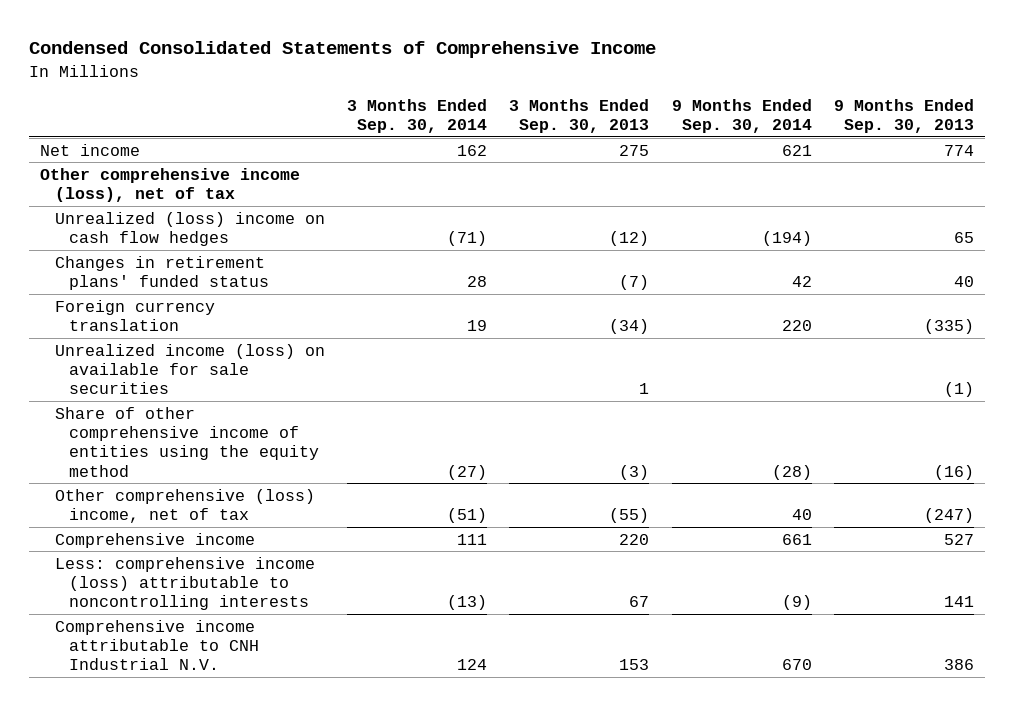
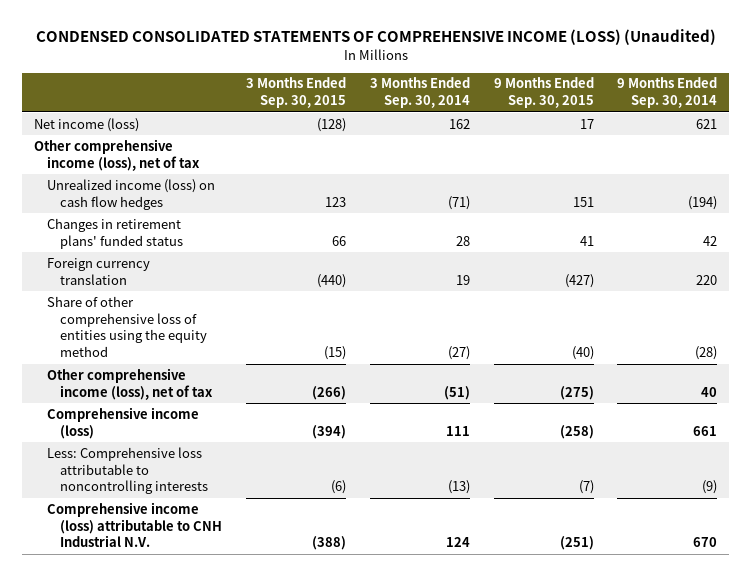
[28,41,656,59] Condensed Consolidated Statements of Comprehensive Income -> [35,29,716,46] CONDENSED CONSOLIDATED STATEMENTS OF COMPREHENSIVE INCOME (LOSS) (Unaudited)
[509,98,650,134] 3 Months Ended Sep. 30, 2013 -> none
[834,98,975,134] 9 Months Ended Sep. 30, 2013 -> none
none -> [246,77,347,109] 3 Months Ended Sep. 30, 2015
none -> [493,77,594,109] 9 Months Ended Sep. 30, 2015
[39,143,140,156] Net income -> [33,117,139,132] Net income (loss)
[54,211,325,246] Unrealized (loss) income on cash flow hedges -> [47,178,216,210] Unrealized income (loss) on cash flow hedges
[54,343,325,395] Unrealized income (loss) on available for sale securities -> none
[54,406,320,477] Share of other comprehensive income of entities using the equity method -> [47,295,208,358] Share of other comprehensive loss of entities using the equity method
[54,488,315,523] Other comprehensive (loss) income, net of tax -> [47,367,214,400] Other comprehensive income (loss), net of tax
[54,532,255,548] Comprehensive income -> [47,406,200,439] Comprehensive income (loss)
[54,556,315,611] Less: comprehensive income (loss) attributable to noncontrolling interests -> [47,446,209,495] Less: Comprehensive loss attributable to noncontrolling interests
[54,619,260,671] Comprehensive income attributable to CNH Industrial N.V. -> [47,501,223,548] Comprehensive income (loss) attributable to CNH Industrial N.V.

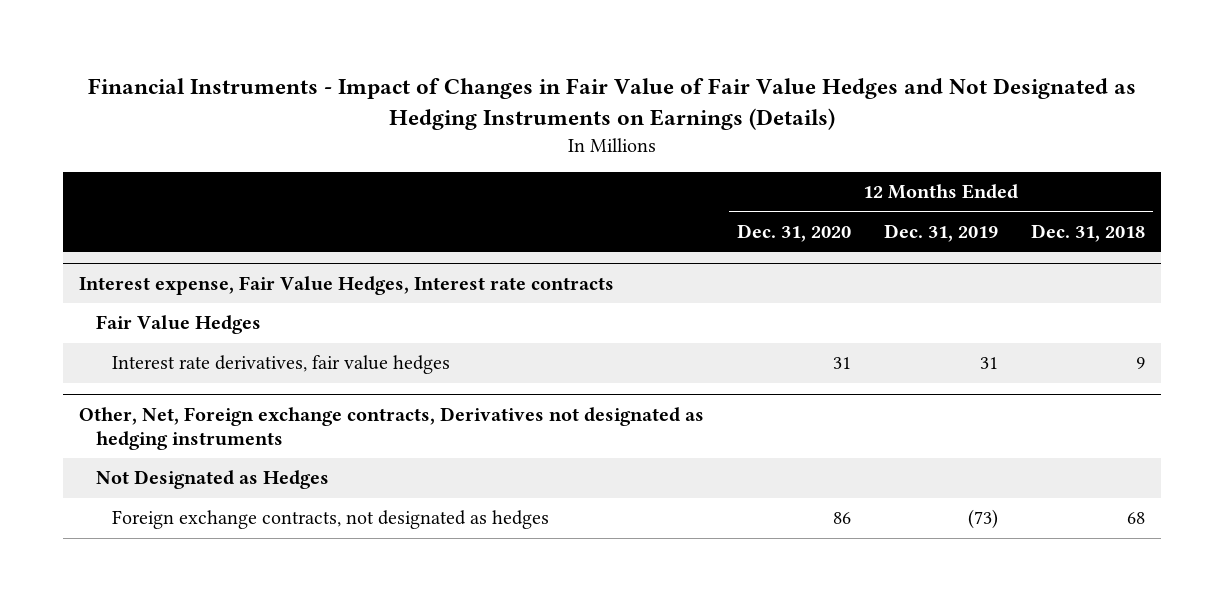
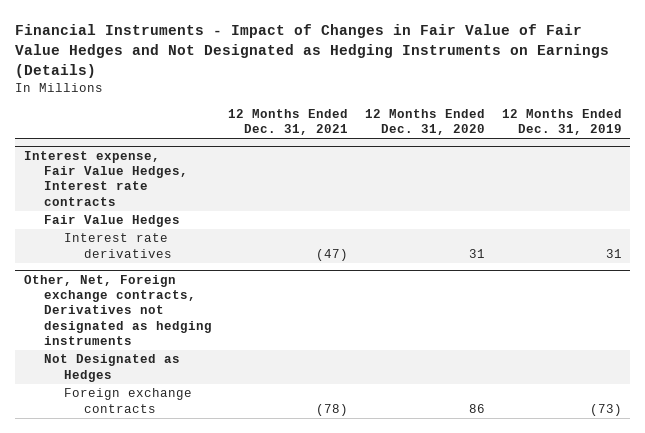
[1030,223,1145,242] Dec. 31, 2018 -> none
none -> [228,108,349,136] 12 Months Ended Dec. 31, 2021
[111,355,450,375] Interest rate derivatives, fair value hedges -> [63,233,172,258] Interest rate derivatives
[111,510,549,530] Foreign exchange contracts, not designated as hedges -> [63,388,192,413] Foreign exchange contracts

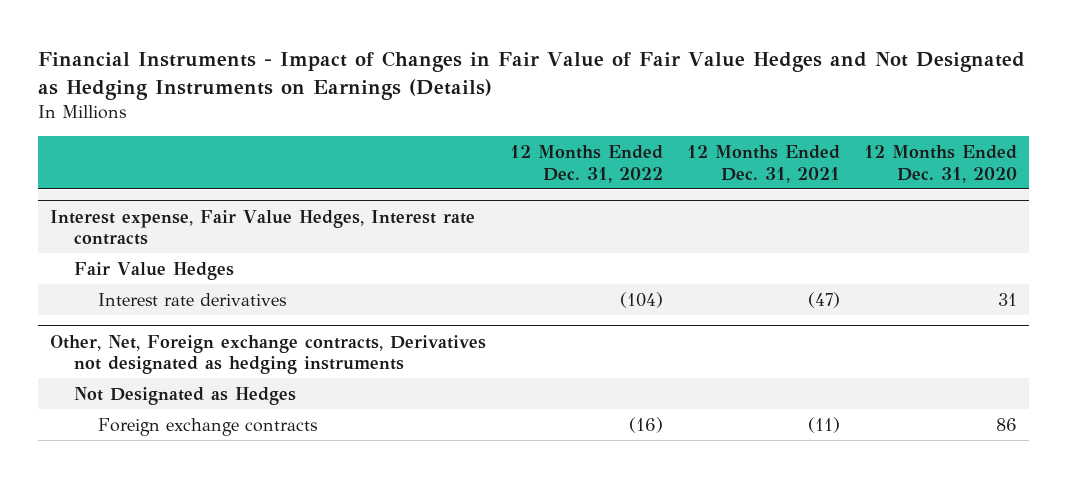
[501,108,622,136] 12 Months Ended Dec. 31, 2019 -> none
none -> [509,144,663,183] 12 Months Ended Dec. 31, 2022
[316,403,349,416] (78) -> [807,416,840,433] (11)

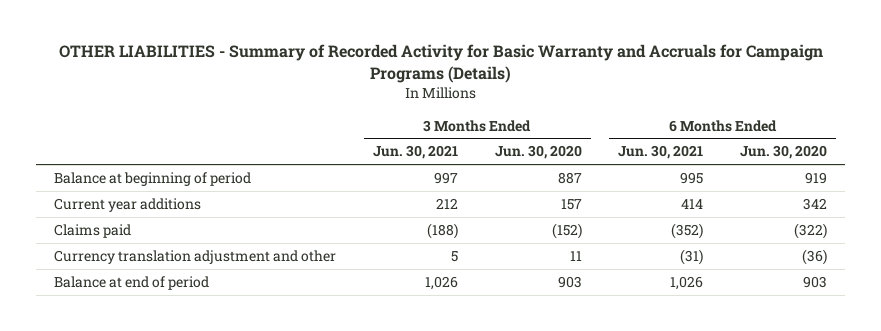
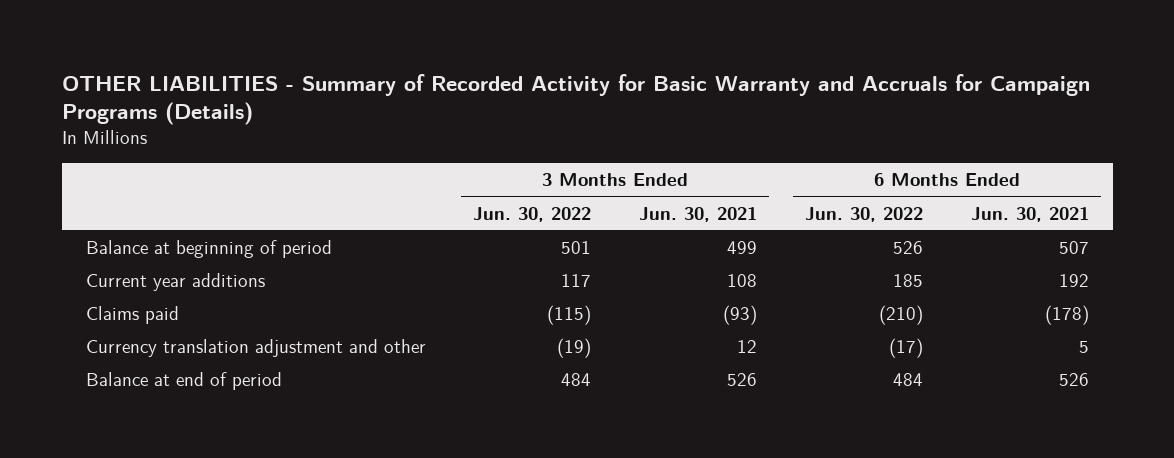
[494,145,582,160] Jun. 30, 2020 -> none
[740,145,828,160] Jun. 30, 2020 -> none
none -> [473,206,592,222] Jun. 30, 2022
none -> [805,206,924,222] Jun. 30, 2022
[433,171,458,184] 997 -> [727,241,758,255] 499
[680,171,704,184] 995 -> [1058,241,1089,255] 507
[435,197,458,209] 212 -> [727,274,758,288] 108
[681,198,704,209] 414 -> [1058,274,1089,288] 192
[426,222,458,239] (188) -> [723,305,758,326] (93)
[671,222,704,239] (352) -> [1044,305,1089,326] (178)
[450,250,458,262] 5 -> [737,340,758,354] 12
[680,248,704,265] (31) -> [1078,341,1089,354] 5
[424,275,458,290] 1,026 -> [727,373,758,387] 526
[670,275,704,290] 1,026 -> [1058,373,1089,387] 526

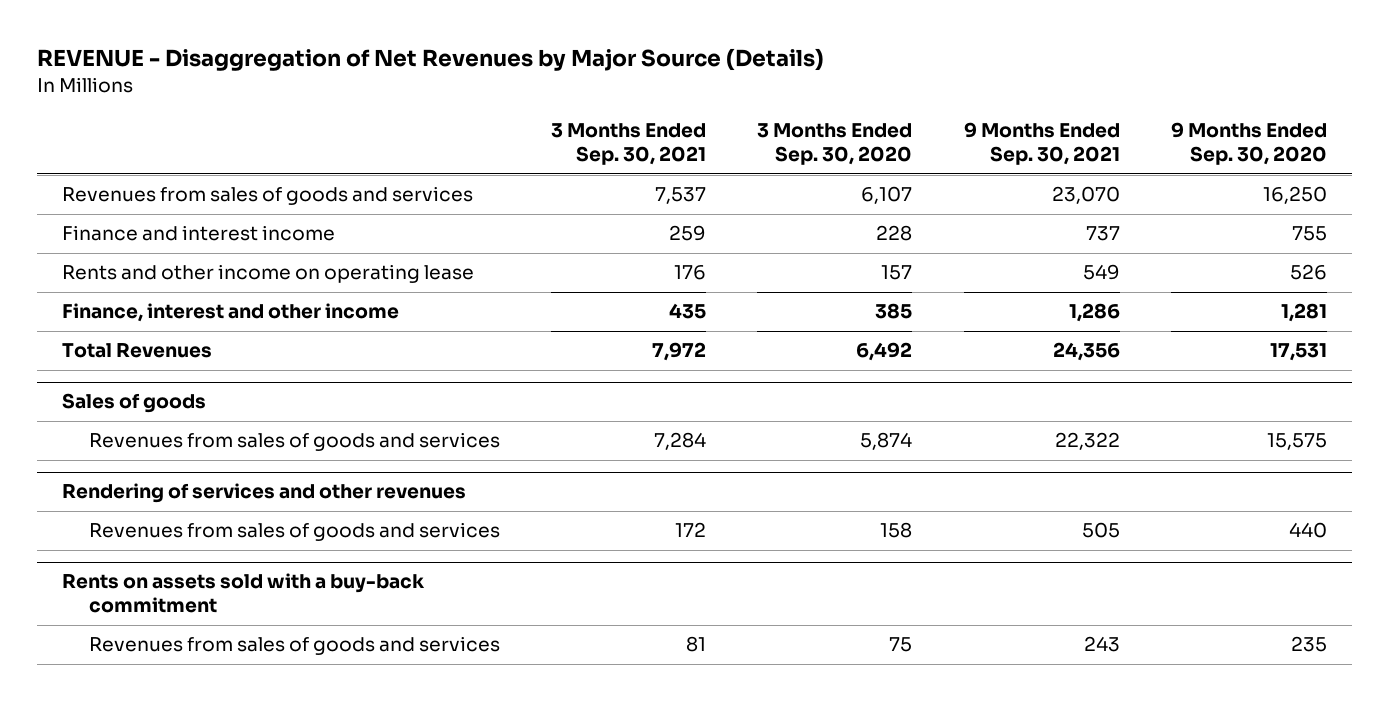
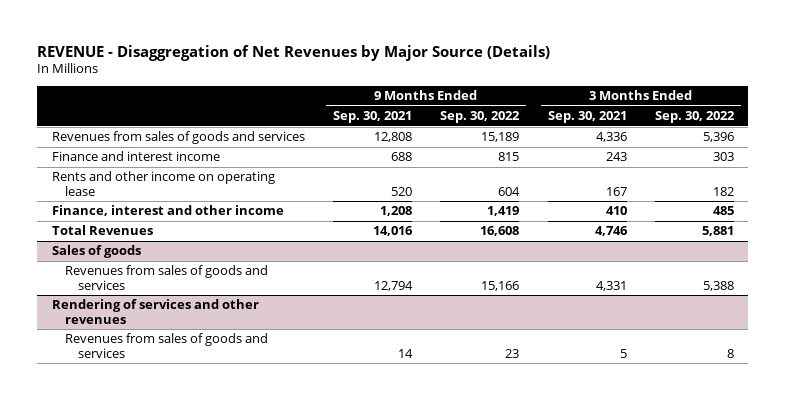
[757,123,913,166] 3 Months Ended Sep. 30, 2020 -> none
[1170,122,1327,166] 9 Months Ended Sep. 30, 2020 -> none
none -> [440,111,521,124] Sep. 30, 2022
none -> [655,111,736,124] Sep. 30, 2022
[655,187,707,205] 7,537 -> [595,132,627,143] 4,336
[1051,186,1120,205] 23,070 -> [373,132,412,143] 12,808
[669,225,707,242] 259 -> [605,152,627,162] 243
[1085,226,1120,242] 737 -> [390,152,412,162] 688
[674,265,707,281] 176 -> [605,186,627,196] 167
[1082,264,1120,281] 549 -> [390,186,412,196] 520
[669,303,707,320] 435 -> [605,206,627,216] 410
[1068,303,1120,323] 1,286 -> [379,206,412,217] 1,208
[652,342,707,362] 7,972 -> [594,226,628,237] 4,746
[1052,342,1120,362] 24,356 -> [372,226,413,237] 14,016
[654,432,707,451] 7,284 -> [595,280,627,291] 4,331
[1054,432,1120,451] 22,322 -> [373,280,413,291] 12,794
[62,573,426,614] Rents on assets sold with a buy-back commitment -> none
[89,636,501,656] Revenues from sales of goods and services -> none
[675,522,707,538] 172 -> [619,348,627,358] 5
[1081,522,1120,539] 505 -> [397,348,413,358] 14

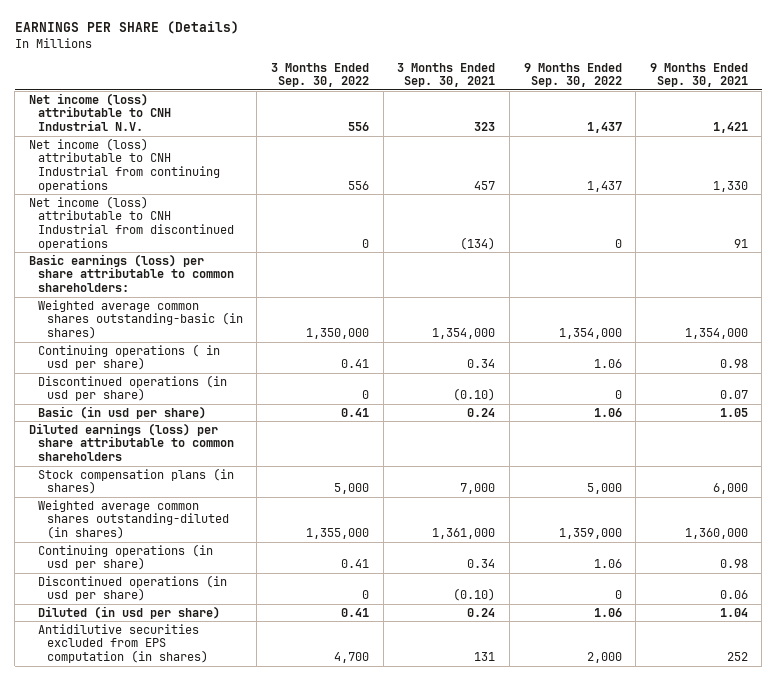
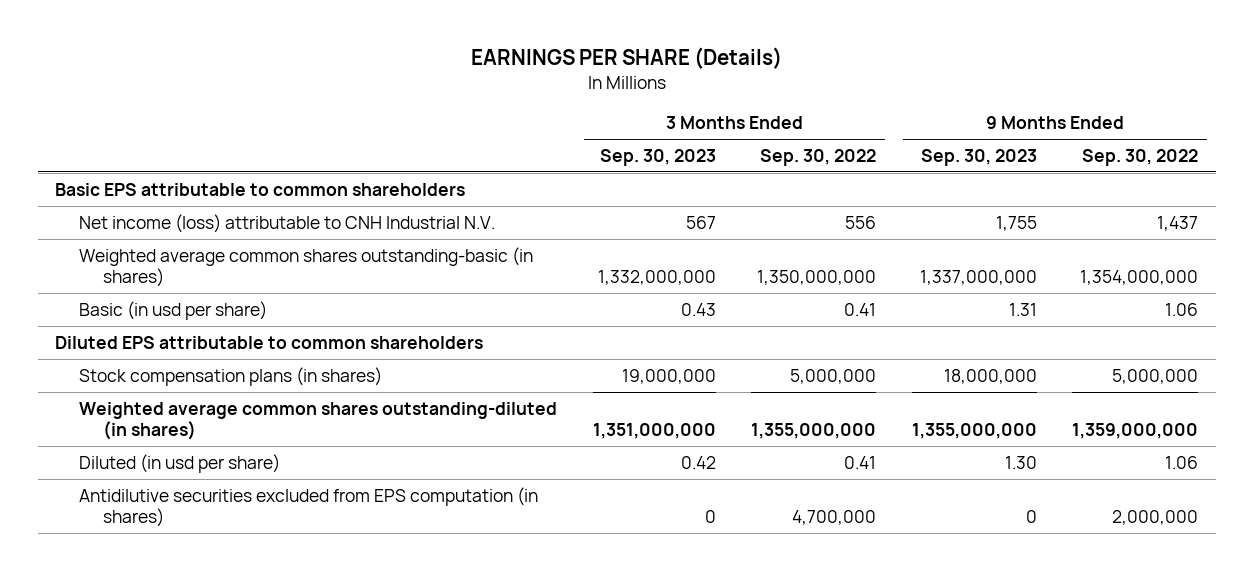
[397,62,496,88] 3 Months Ended Sep. 30, 2021 -> none
[649,62,748,88] 9 Months Ended Sep. 30, 2021 -> none
none -> [599,148,716,166] Sep. 30, 2023
none -> [920,148,1037,166] Sep. 30, 2023
none -> [55,182,466,196] Basic EPS attributable to common shareholders
[28,137,220,192] Net income (loss) attributable to CNH Industrial from continuing operations -> none
[28,195,234,250] Net income (loss) attributable to CNH Industrial from discontinued operations -> none
[28,253,234,293] Basic earnings (loss) per share attributable to common shareholders: -> none
[37,343,220,371] Continuing operations ( in usd per share) -> none
[37,374,227,402] Discontinued operations (in usd per share) -> none
[306,328,370,340] 1,350,000 -> [757,270,877,286] 1,350,000,000
[558,328,622,340] 1,354,000 -> [1080,270,1199,286] 1,354,000,000
[37,543,213,571] Continuing operations (in usd per share) -> none
[37,574,227,602] Discontinued operations (in usd per share) -> none
[28,422,234,462] Diluted earnings (loss) per share attributable to common shareholders -> [55,335,484,349] Diluted EPS attributable to common shareholders
[334,483,370,495] 5,000 -> [790,368,877,384] 5,000,000
[586,483,622,495] 5,000 -> [1112,368,1199,384] 5,000,000
[306,528,370,540] 1,355,000 -> [751,423,877,440] 1,355,000,000
[558,528,622,540] 1,359,000 -> [1072,423,1199,440] 1,359,000,000
[334,652,370,664] 4,700 -> [792,510,877,526] 4,700,000
[586,652,622,664] 2,000 -> [1112,510,1199,526] 2,000,000

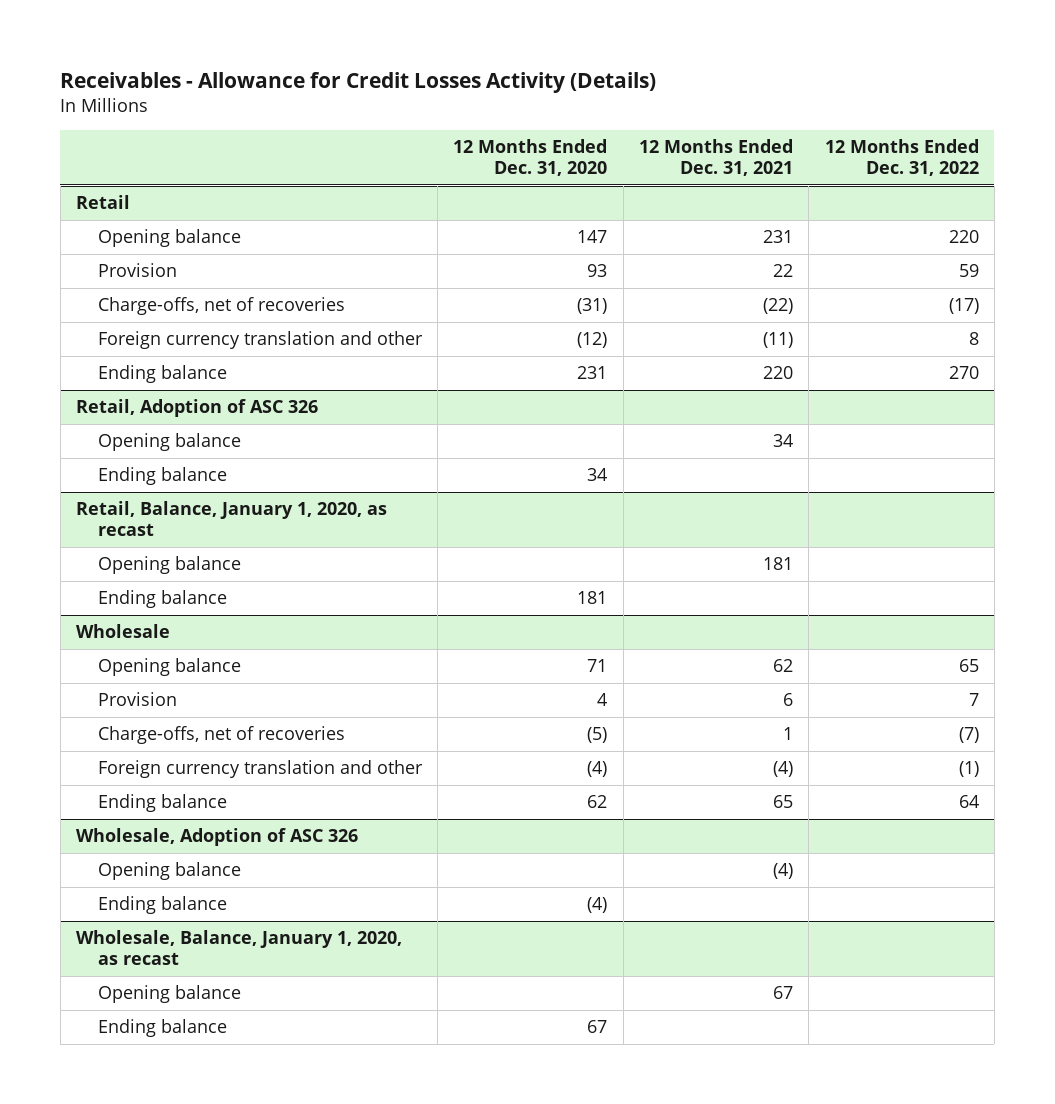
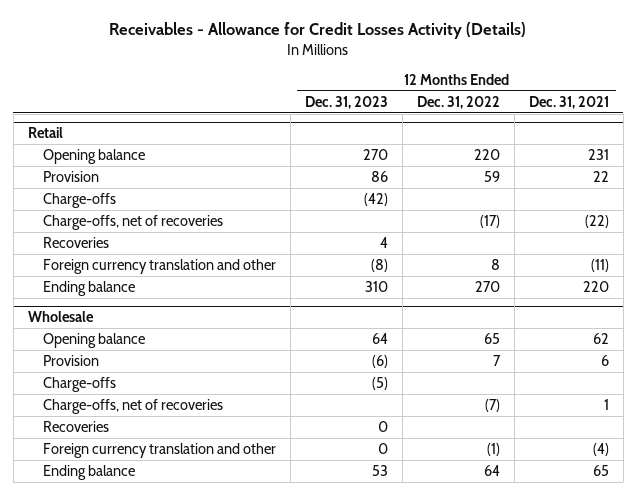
[453,139,608,177] 12 Months Ended Dec. 31, 2020 -> none
none -> [304,95,388,109] Dec. 31, 2023
none -> [42,192,116,208] Charge-offs
none -> [42,236,109,248] Recoveries
[76,399,319,418] Retail, Adoption of ASC 326 -> none
[97,433,241,452] Opening balance -> none
[97,467,227,486] Ending balance -> none
[76,501,388,537] Retail, Balance, January 1, 2020, as recast -> none
[97,556,241,575] Opening balance -> none
[97,590,227,609] Ending balance -> none
none -> [42,376,116,392] Charge-offs
none -> [42,420,109,432] Recoveries
[76,828,359,847] Wholesale, Adoption of ASC 326 -> none
[97,862,241,881] Opening balance -> none
[97,896,227,915] Ending balance -> none
[76,930,403,966] Wholesale, Balance, January 1, 2020, as recast -> none
[97,985,241,1004] Opening balance -> none
[97,1019,227,1038] Ending balance -> none

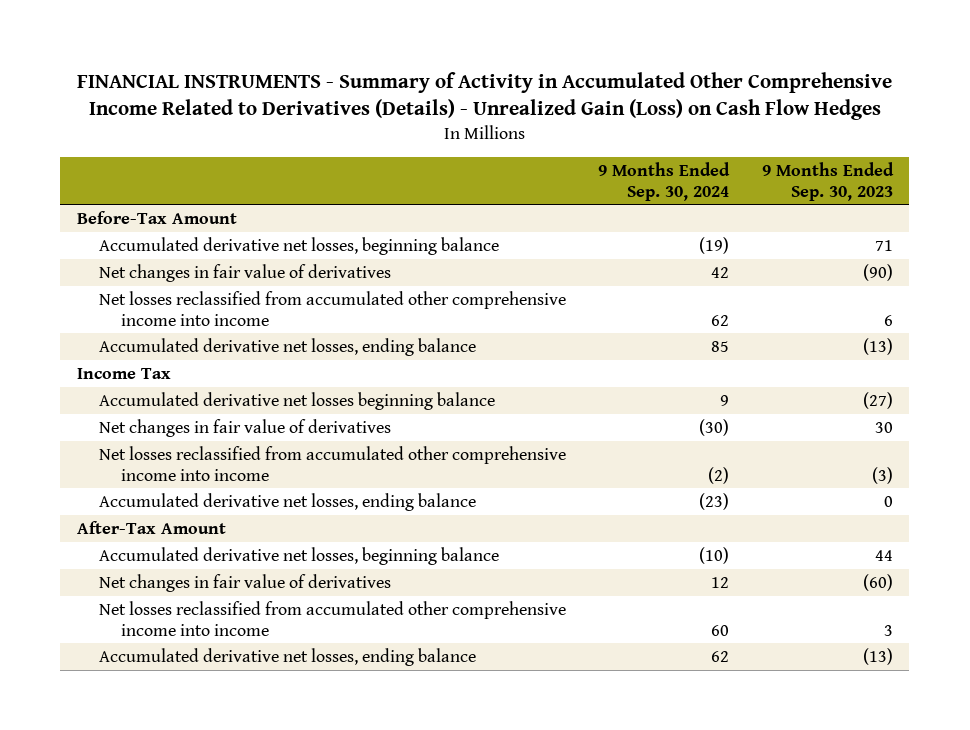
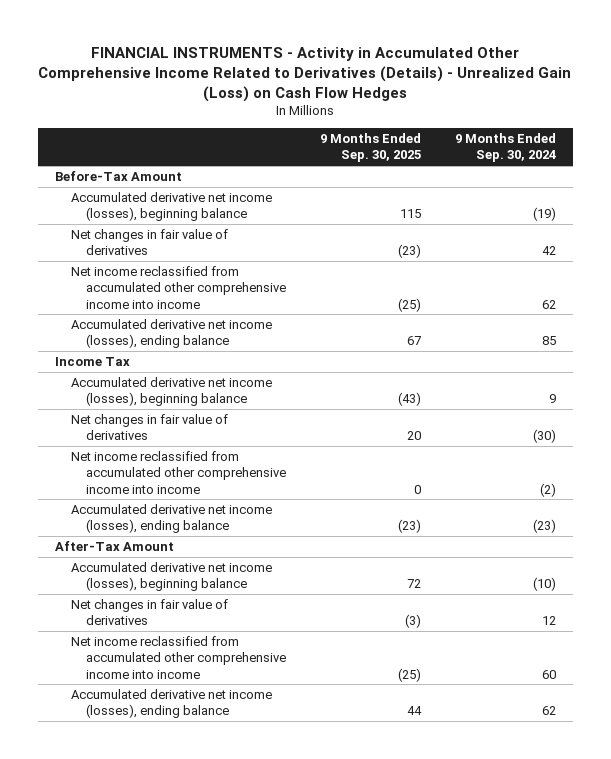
[76,71,892,121] FINANCIAL INSTRUMENTS - Summary of Activity in Accumulated Other Comprehensive Income Related to Derivatives (Details) - Unrealized Gain (Loss) on Cash Flow Hedges -> [38,46,572,102] FINANCIAL INSTRUMENTS - Activity in Accumulated Other Comprehensive Income Related to Derivatives (Details) - Unrealized Gain (Loss) on Cash Flow Hedges
[761,161,894,201] 9 Months Ended Sep. 30, 2023 -> none
none -> [320,133,422,163] 9 Months Ended Sep. 30, 2025
[98,236,499,255] Accumulated derivative net losses, beginning balance -> [70,192,272,222] Accumulated derivative net income (losses), beginning balance
[98,290,566,326] Net losses reclassified from accumulated other comprehensive income into income -> [70,266,287,309] Net income reclassified from accumulated other comprehensive income into income
[98,337,476,356] Accumulated derivative net losses, ending balance -> [70,319,272,349] Accumulated derivative net income (losses), ending balance
[98,391,495,410] Accumulated derivative net losses beginning balance -> [70,377,272,407] Accumulated derivative net income (losses), beginning balance
[98,445,566,481] Net losses reclassified from accumulated other comprehensive income into income -> [70,451,287,494] Net income reclassified from accumulated other comprehensive income into income
[98,492,476,511] Accumulated derivative net losses, ending balance -> [70,504,272,534] Accumulated derivative net income (losses), ending balance
[98,546,499,565] Accumulated derivative net losses, beginning balance -> [70,562,272,592] Accumulated derivative net income (losses), beginning balance
[98,600,566,636] Net losses reclassified from accumulated other comprehensive income into income -> [70,636,287,679] Net income reclassified from accumulated other comprehensive income into income
[98,647,476,666] Accumulated derivative net losses, ending balance -> [70,689,272,719] Accumulated derivative net income (losses), ending balance

